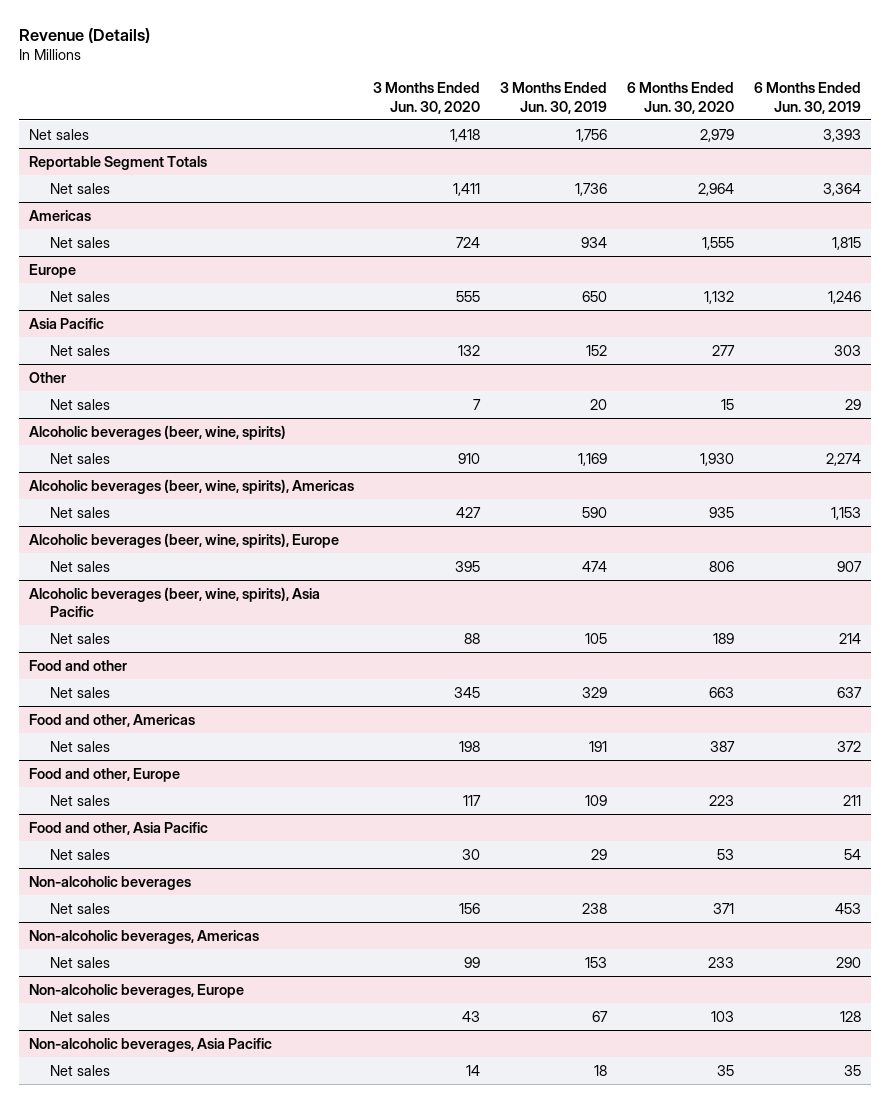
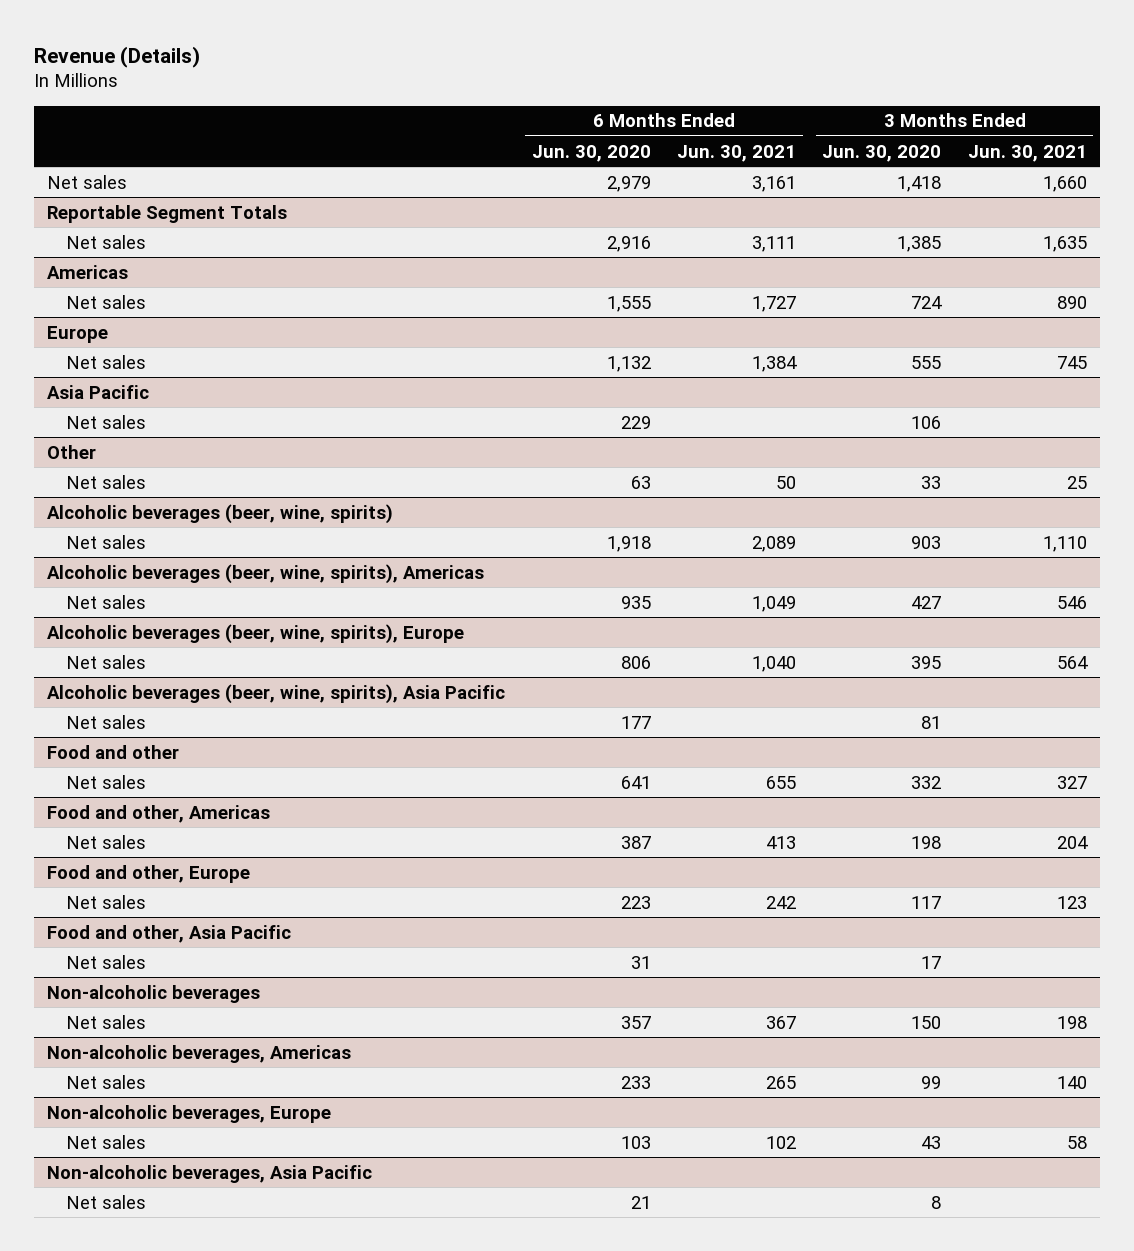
[500,82,608,114] 3 Months Ended Jun. 30, 2019 -> none
[753,82,861,114] 6 Months Ended Jun. 30, 2019 -> none
none -> [676,144,796,162] Jun. 30, 2021
none -> [967,144,1087,162] Jun. 30, 2021
[453,182,481,196] 1,411 -> [897,235,942,252] 1,385
[698,182,735,196] 2,964 -> [606,235,651,252] 2,916
[458,344,481,356] 132 -> [911,415,942,429] 106
[712,344,736,356] 277 -> [620,415,651,429] 229
[473,398,482,410] 7 -> [921,475,942,489] 33
[721,398,735,410] 15 -> [630,475,651,489] 63
[458,452,481,464] 910 -> [911,535,942,549] 903
[700,452,735,466] 1,930 -> [606,535,651,552] 1,918
[464,632,481,644] 88 -> [921,715,942,729] 81
[713,632,735,644] 189 -> [620,715,651,729] 177
[454,686,481,698] 345 -> [911,775,942,789] 332
[709,686,735,698] 663 -> [620,775,651,789] 641
[462,848,481,860] 30 -> [921,955,942,969] 17
[717,848,735,860] 53 -> [630,955,651,969] 31
[459,902,481,914] 156 -> [911,1015,942,1029] 150
[713,902,735,914] 371 -> [620,1015,651,1029] 357
[466,1064,481,1076] 14 -> [931,1195,942,1209] 8
[717,1064,735,1076] 35 -> [630,1195,651,1209] 21

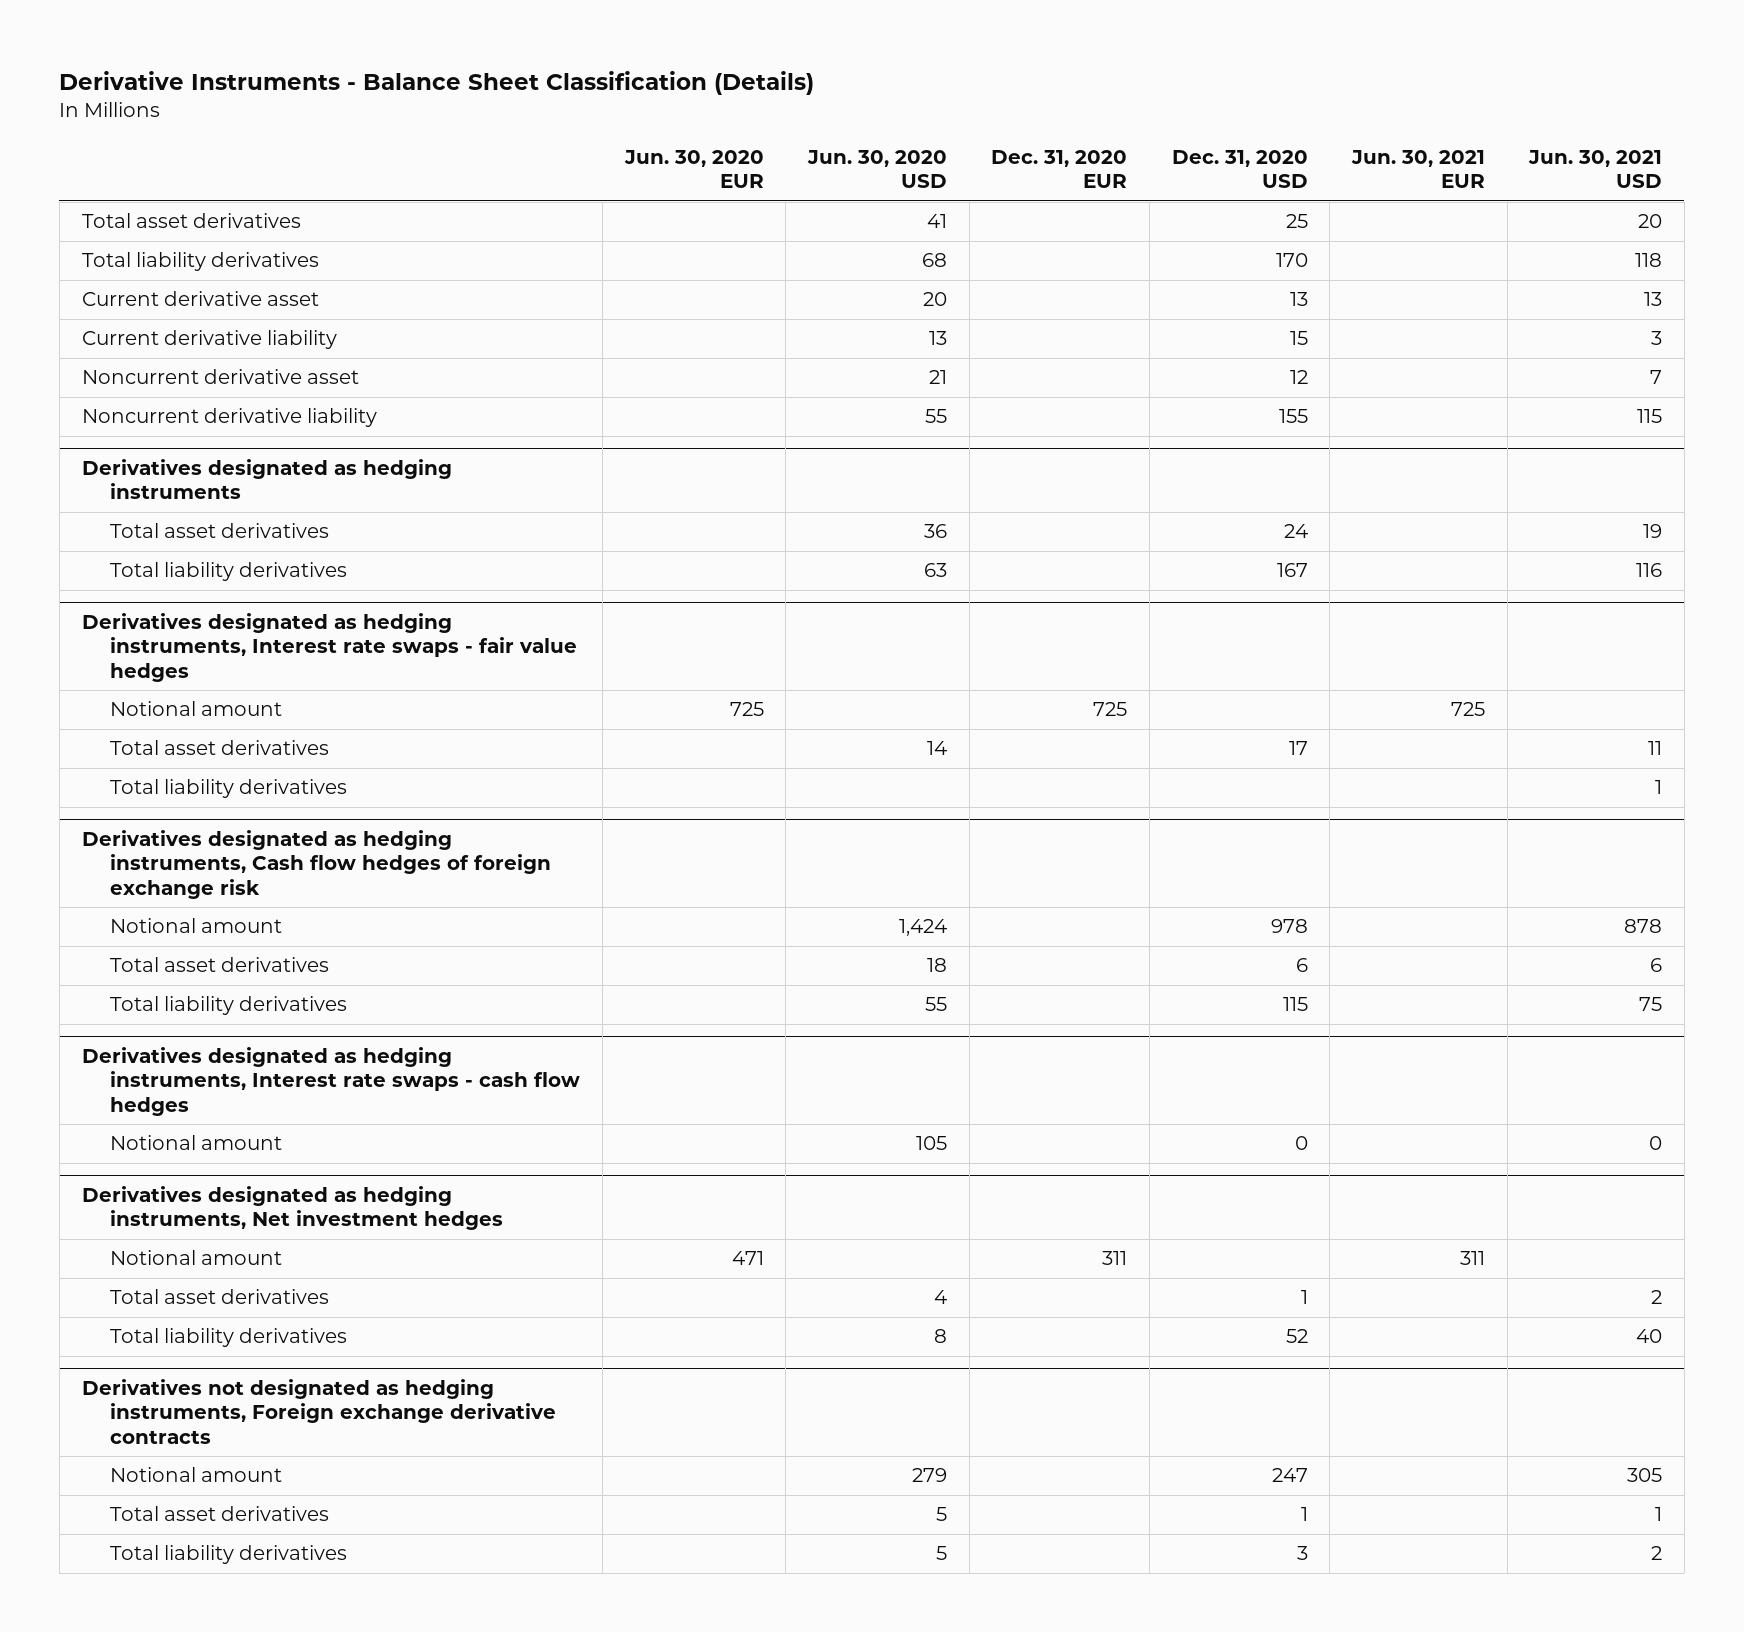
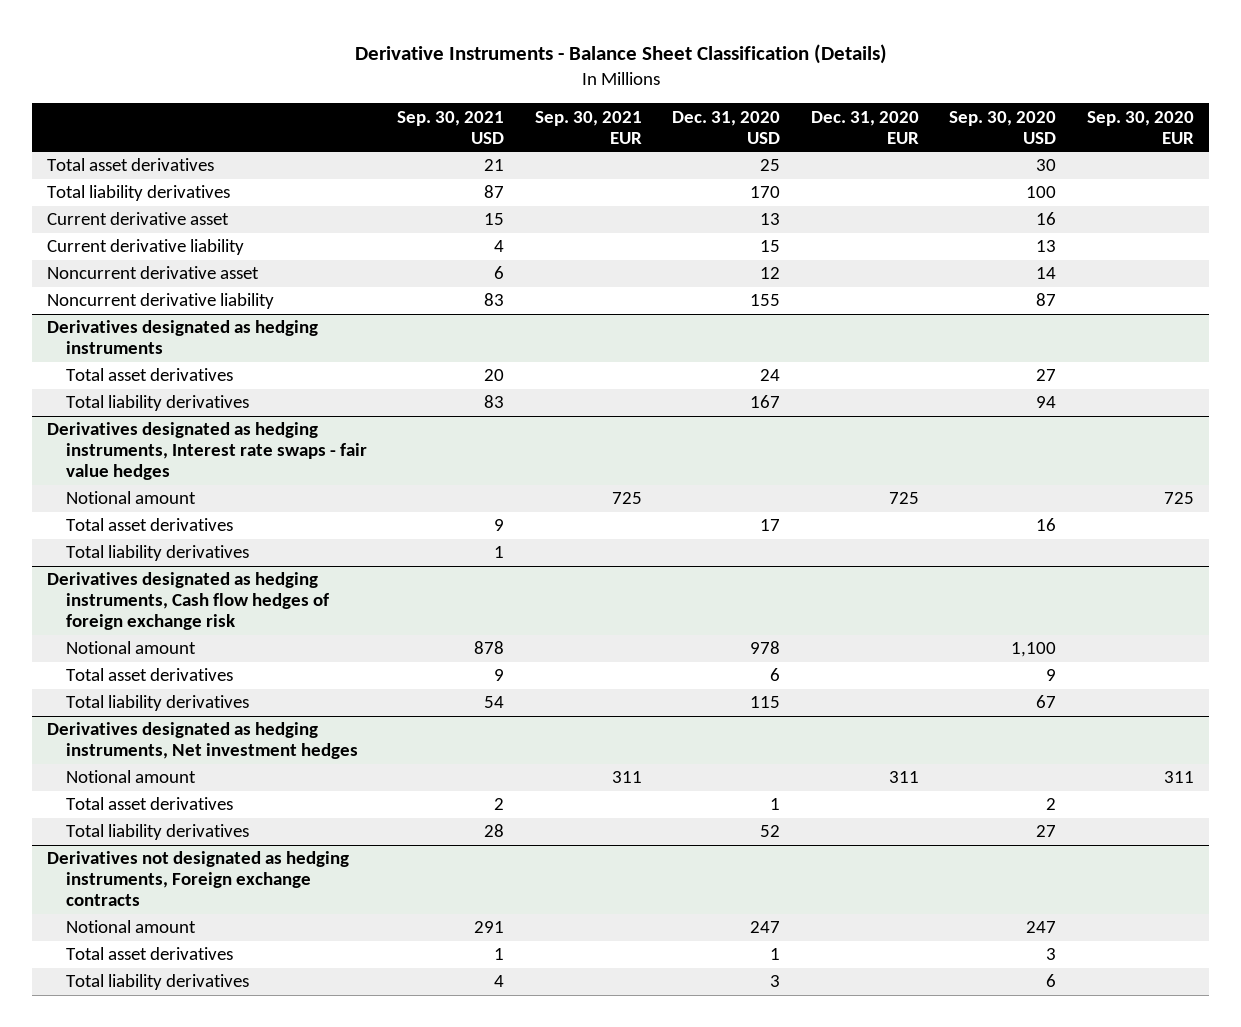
[623,149,764,189] Jun. 30, 2020 EUR -> none
[806,149,947,189] Jun. 30, 2020 USD -> none
[1350,149,1485,189] Jun. 30, 2021 EUR -> none
[1528,149,1663,189] Jun. 30, 2021 USD -> none
none -> [397,110,505,144] Sep. 30, 2021 USD
none -> [534,110,642,144] Sep. 30, 2021 EUR
none -> [949,110,1057,144] Sep. 30, 2020 USD
none -> [1086,110,1194,144] Sep. 30, 2020 EUR
[81,1046,581,1116] Derivatives designated as hedging instruments, Interest rate swaps - cash flow hedges -> none
[110,1135,283,1151] Notional amount -> none
[81,1378,557,1444] Derivatives not designated as hedging instruments, Foreign exchange derivative contracts -> [47,851,350,907] Derivatives not designated as hedging instruments, Foreign exchange contracts

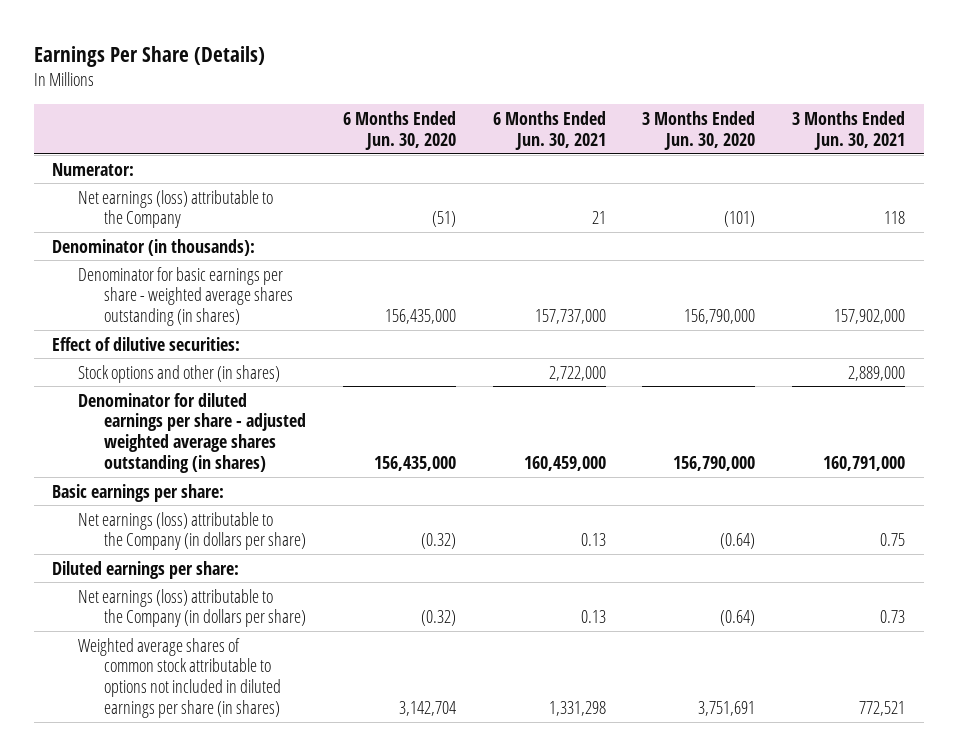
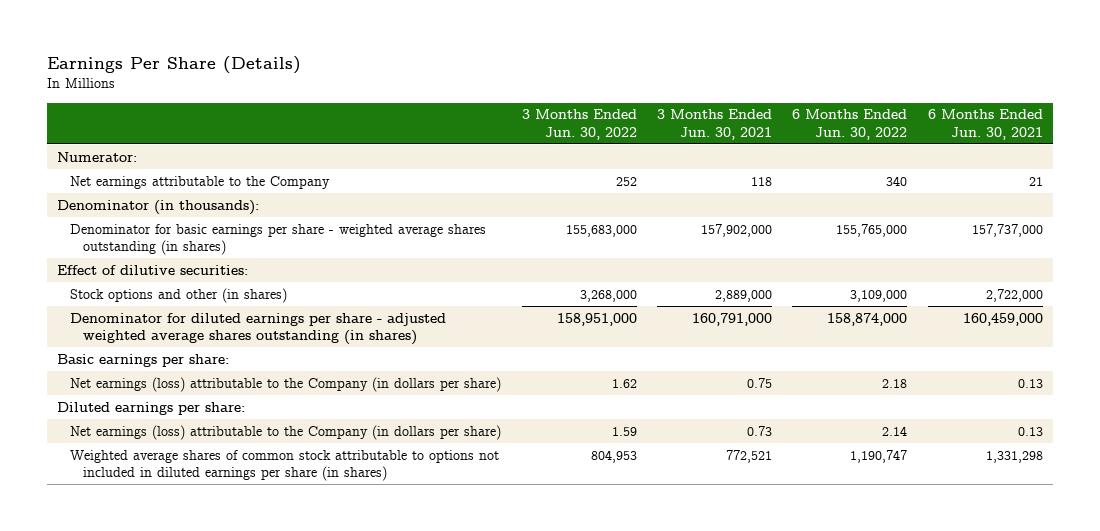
[342,110,456,150] 6 Months Ended Jun. 30, 2020 -> none
[642,110,756,150] 3 Months Ended Jun. 30, 2020 -> none
none -> [521,109,637,141] 3 Months Ended Jun. 30, 2022
none -> [792,109,908,141] 6 Months Ended Jun. 30, 2022
[78,189,274,229] Net earnings (loss) attributable to the Company -> [70,175,331,189] Net earnings attributable to the Company

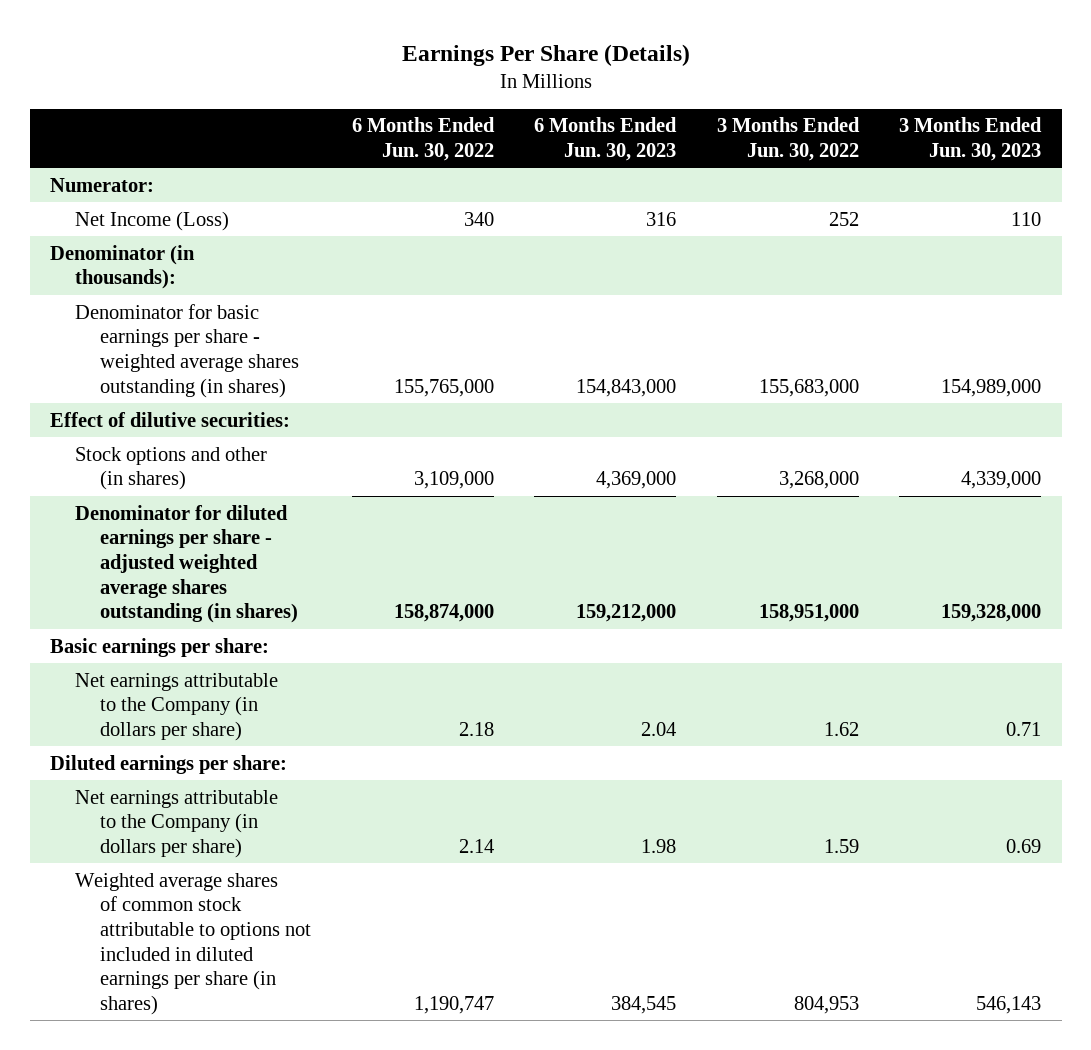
[656,109,772,141] 3 Months Ended Jun. 30, 2021 -> none
[927,109,1043,141] 6 Months Ended Jun. 30, 2021 -> none
none -> [534,117,678,162] 6 Months Ended Jun. 30, 2023
none -> [899,117,1043,162] 3 Months Ended Jun. 30, 2023
[70,175,331,189] Net earnings attributable to the Company -> [75,210,230,231] Net Income (Loss)
[70,376,502,392] Net earnings (loss) attributable to the Company (in dollars per share) -> [75,672,279,741] Net earnings attributable to the Company (in dollars per share)
[70,424,502,440] Net earnings (loss) attributable to the Company (in dollars per share) -> [75,789,279,858] Net earnings attributable to the Company (in dollars per share)

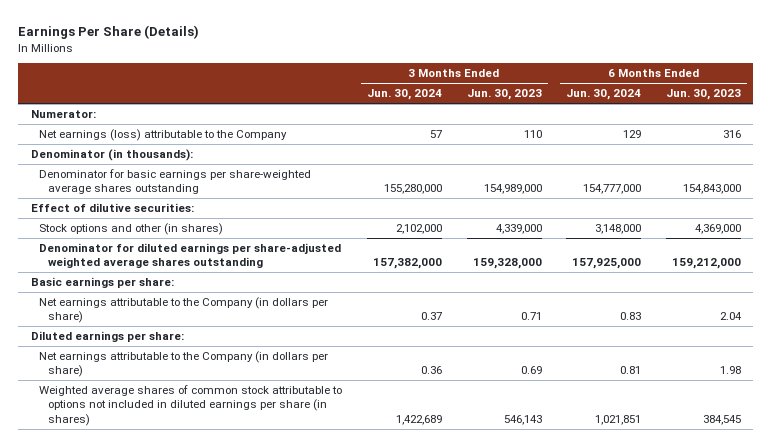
[351,117,495,162] 6 Months Ended Jun. 30, 2022 -> none
[716,117,860,162] 3 Months Ended Jun. 30, 2022 -> none
none -> [366,89,442,101] Jun. 30, 2024
none -> [566,89,642,101] Jun. 30, 2024
[75,210,230,231] Net Income (Loss) -> [39,129,288,142] Net earnings (loss) attributable to the Company
[75,303,300,398] Denominator for basic earnings per share - weighted average shares outstanding (in shares) -> [39,169,312,195] Denominator for basic earnings per share-weighted average shares outstanding
[75,504,299,624] Denominator for diluted earnings per share - adjusted weighted average shares outstanding (in shares) -> [39,243,342,269] Denominator for diluted earnings per share-adjusted weighted average shares outstanding

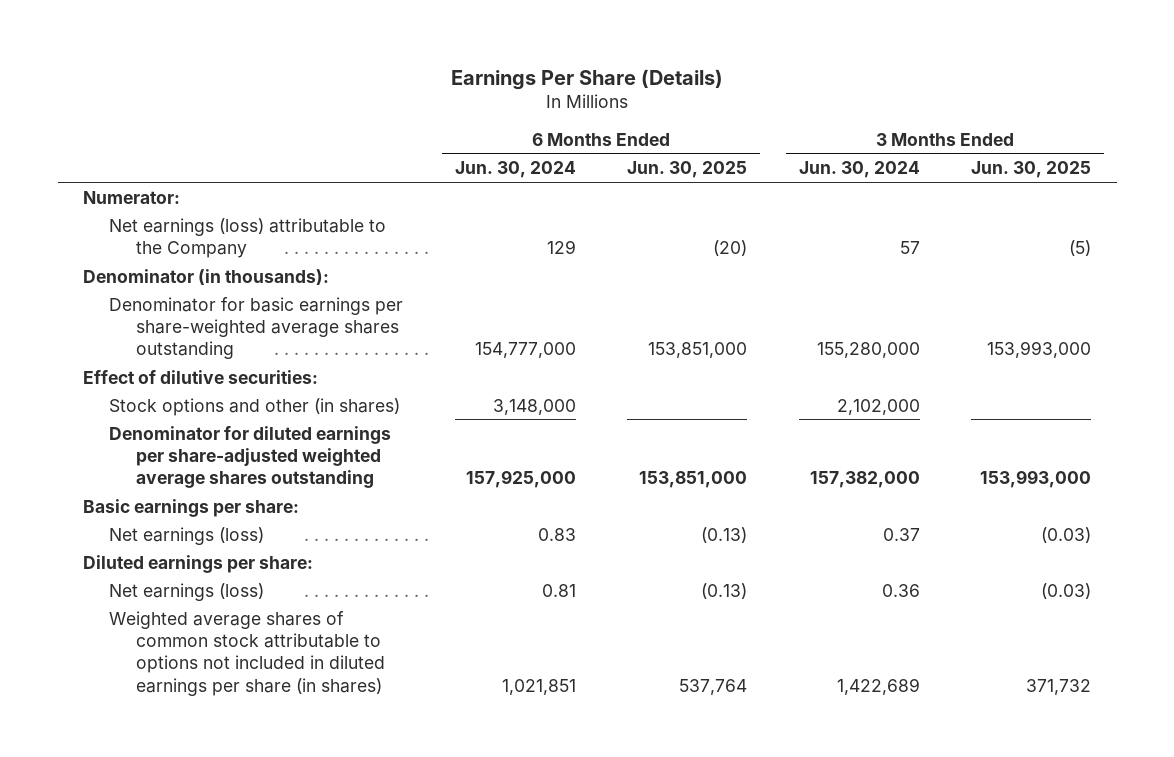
[466,89,542,101] Jun. 30, 2023 -> none
[666,89,742,101] Jun. 30, 2023 -> none
none -> [627,161,748,179] Jun. 30, 2025
none -> [971,161,1092,179] Jun. 30, 2025
[39,297,329,324] Net earnings attributable to the Company (in dollars per share) -> [109,526,265,545] Net earnings (loss)
[39,351,329,378] Net earnings attributable to the Company (in dollars per share) -> [109,582,265,601] Net earnings (loss)

